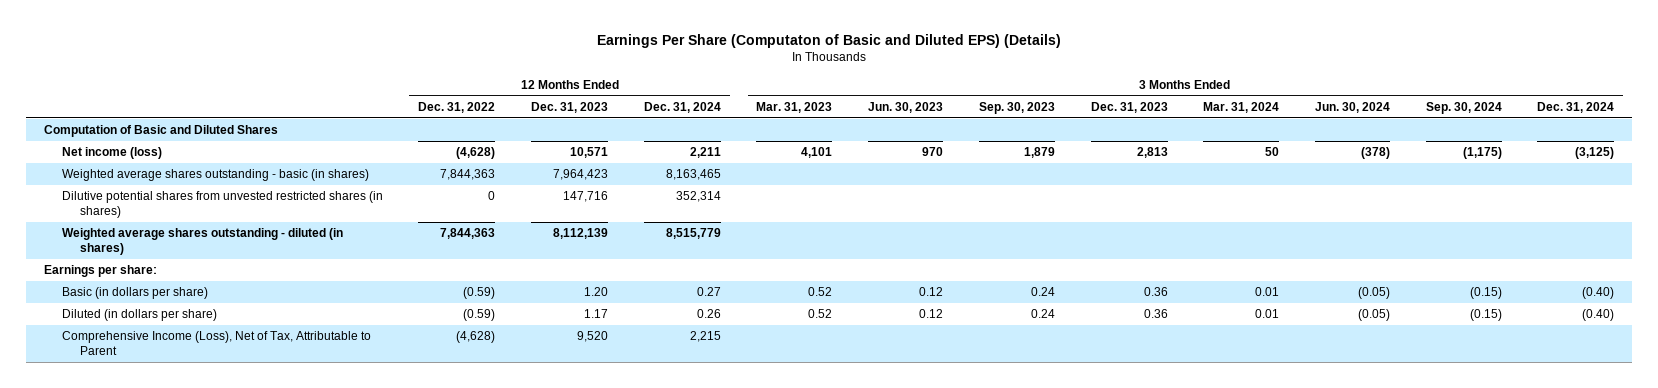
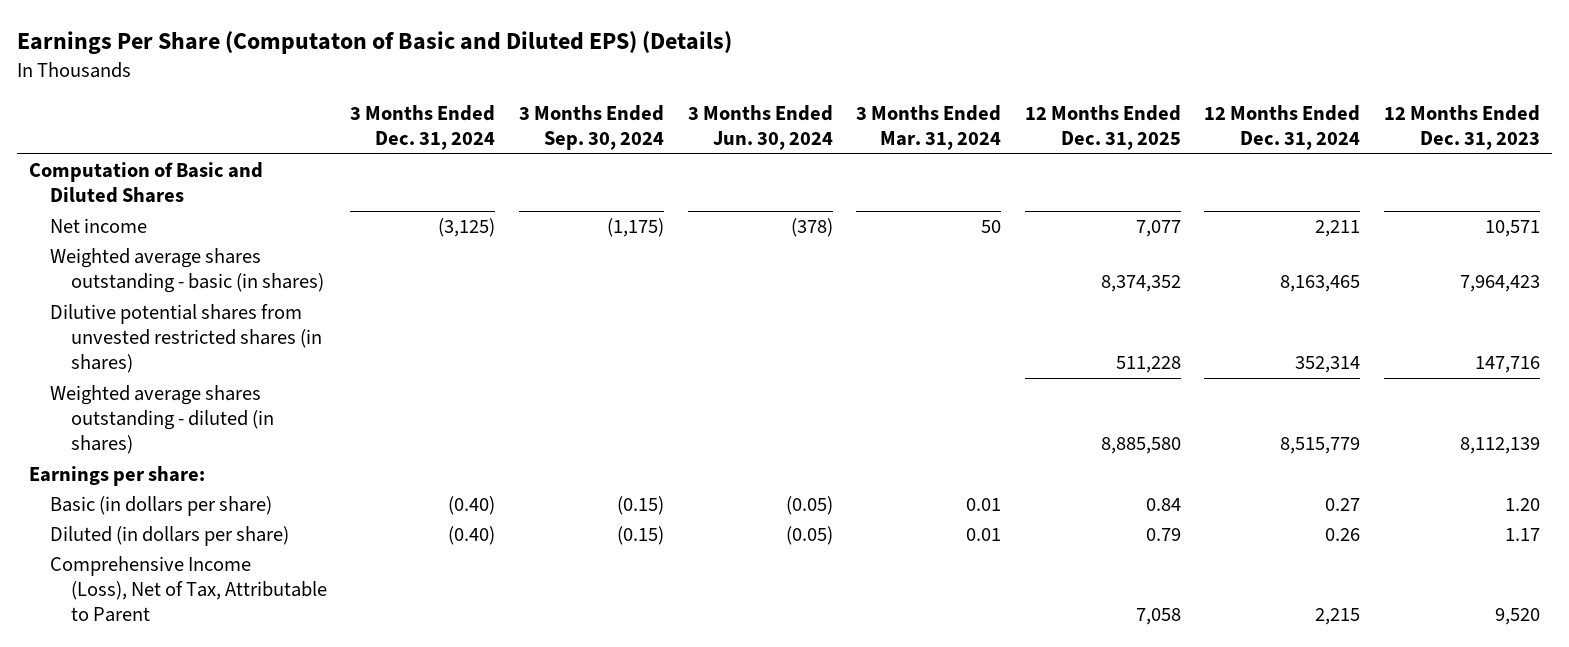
[418,101,496,113] Dec. 31, 2022 -> none
[756,101,833,113] Mar. 31, 2023 -> none
[868,101,944,113] Jun. 30, 2023 -> none
[978,101,1055,114] Sep. 30, 2023 -> none
[1090,101,1168,113] Dec. 31, 2023 -> none
none -> [1024,105,1181,151] 12 Months Ended Dec. 31, 2025
[61,147,162,160] Net income (loss) -> [49,218,147,234] Net income

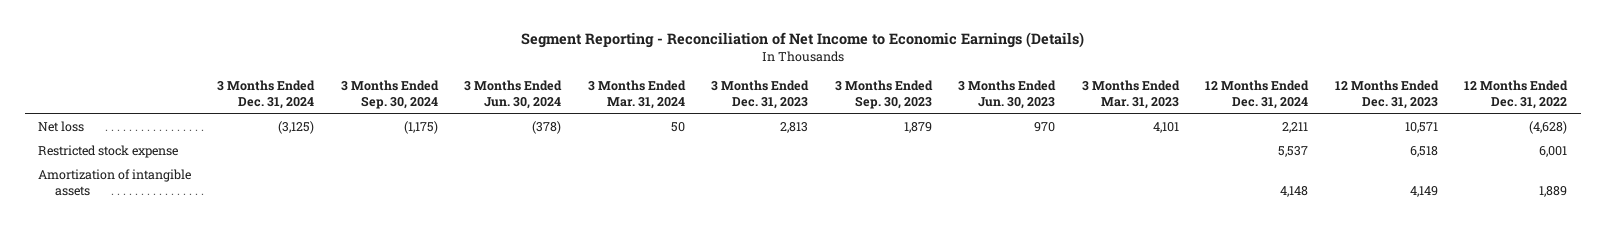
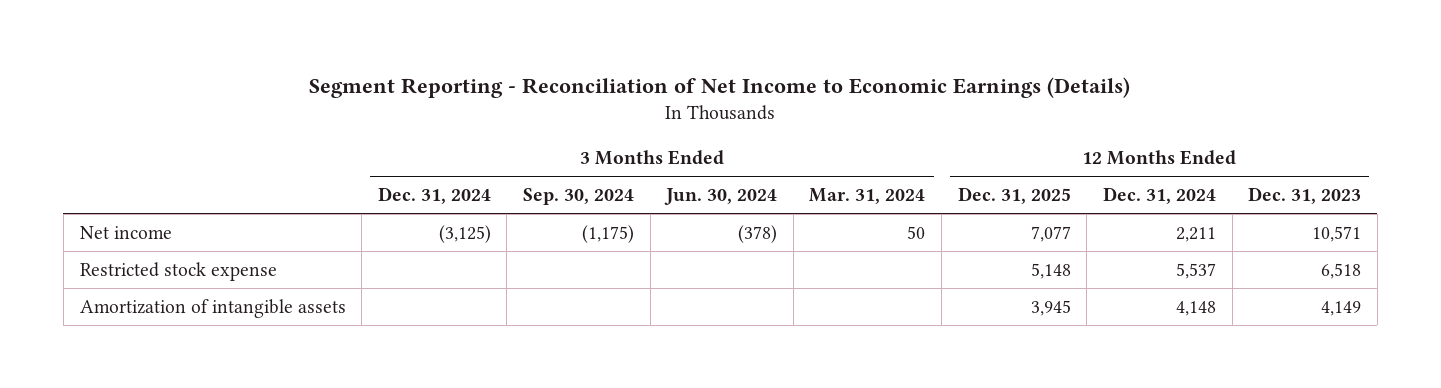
[711,79,810,109] 3 Months Ended Dec. 31, 2023 -> none
[834,79,933,109] 3 Months Ended Sep. 30, 2023 -> none
[958,79,1057,109] 3 Months Ended Jun. 30, 2023 -> none
[1081,79,1180,109] 3 Months Ended Mar. 31, 2023 -> none
[1464,79,1569,109] 12 Months Ended Dec. 31, 2022 -> none
none -> [957,186,1071,204] Dec. 31, 2025
[37,120,84,132] Net loss -> [79,225,172,239] Net income

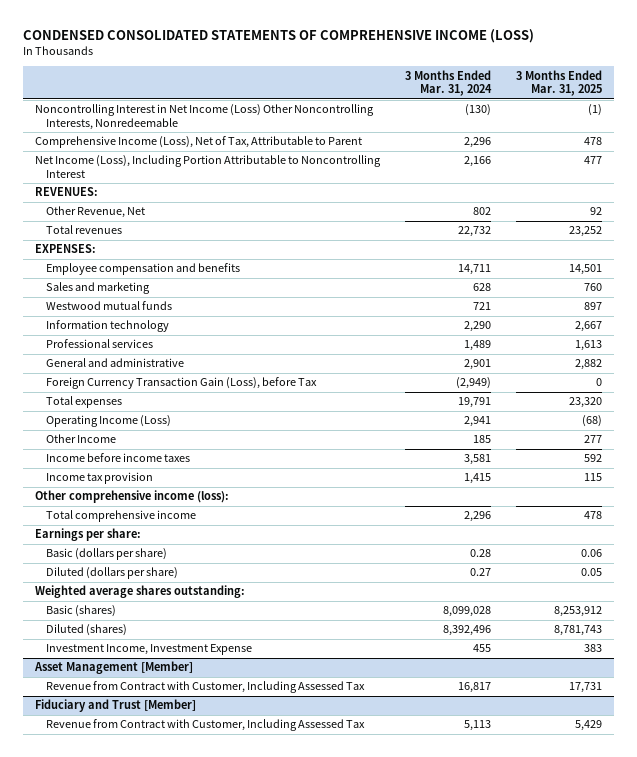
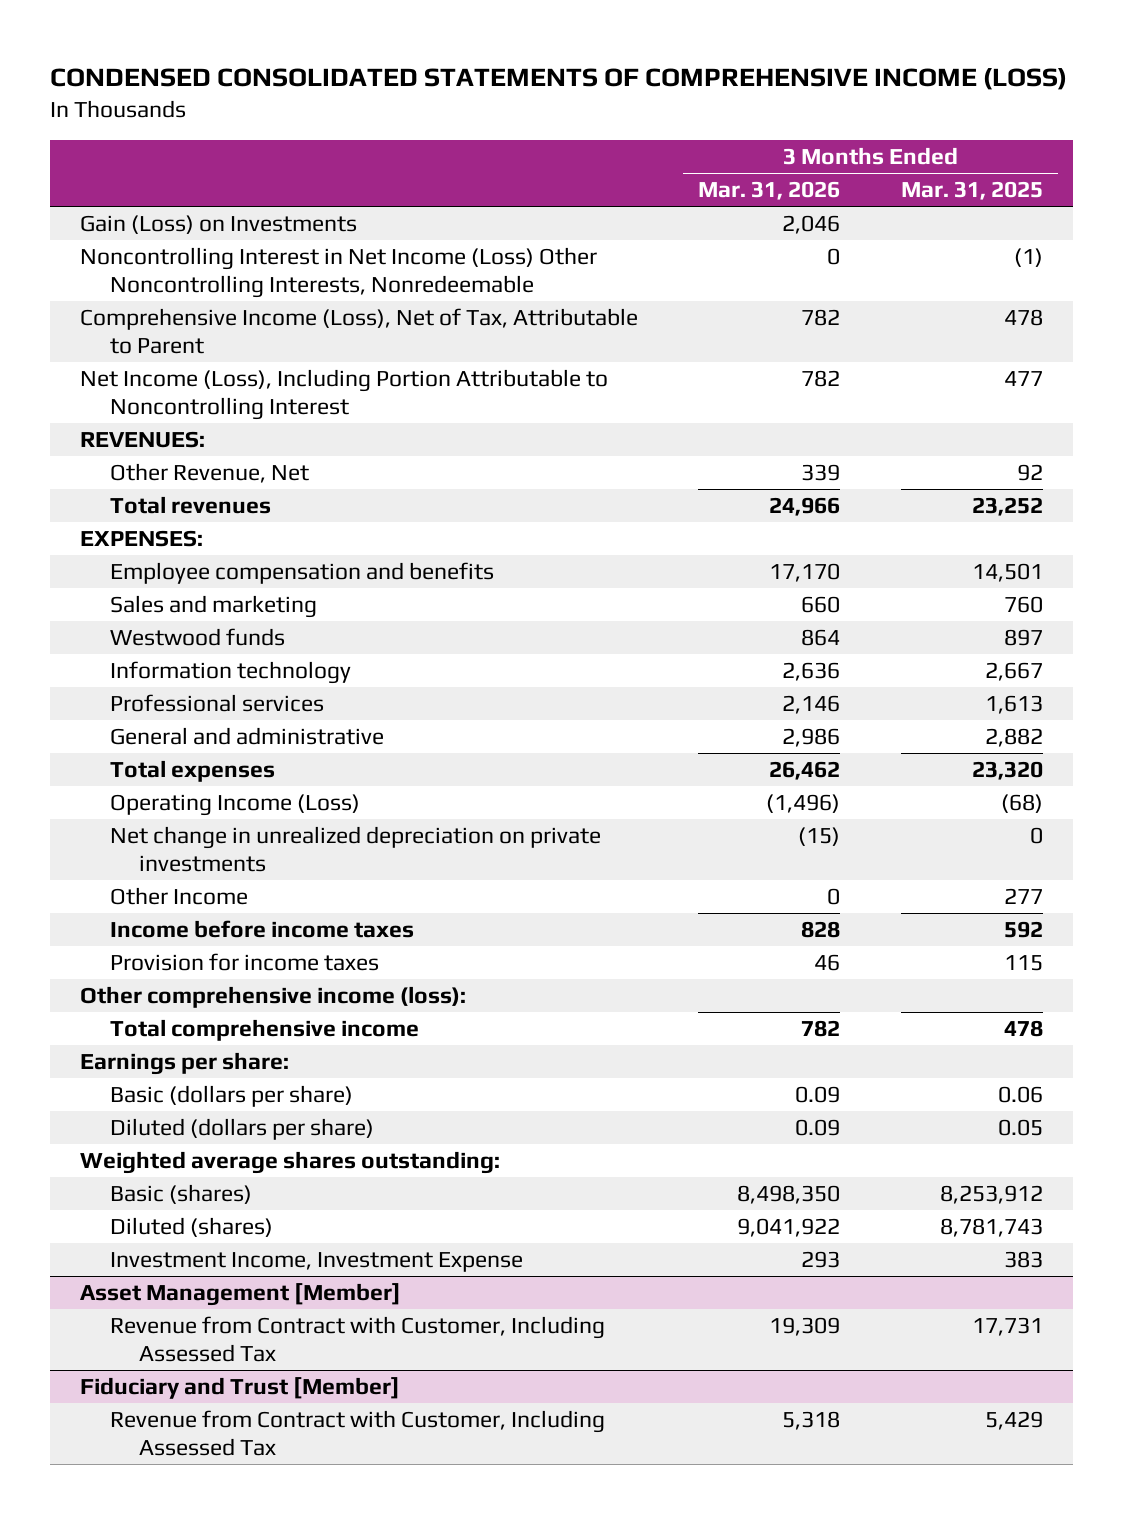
[405,69,493,97] 3 Months Ended Mar. 31, 2024 -> none
none -> [698,181,841,201] Mar. 31, 2026
none -> [80,215,358,235] Gain (Loss) on Investments
[45,301,172,311] Westwood mutual funds -> [109,628,285,647] Westwood funds
[45,377,317,390] Foreign Currency Transaction Gain (Loss), before Tax -> none
none -> [109,826,601,872] Net change in unrealized depreciation on private investments
[45,472,153,485] Income tax provision -> [109,953,379,972] Provision for income taxes

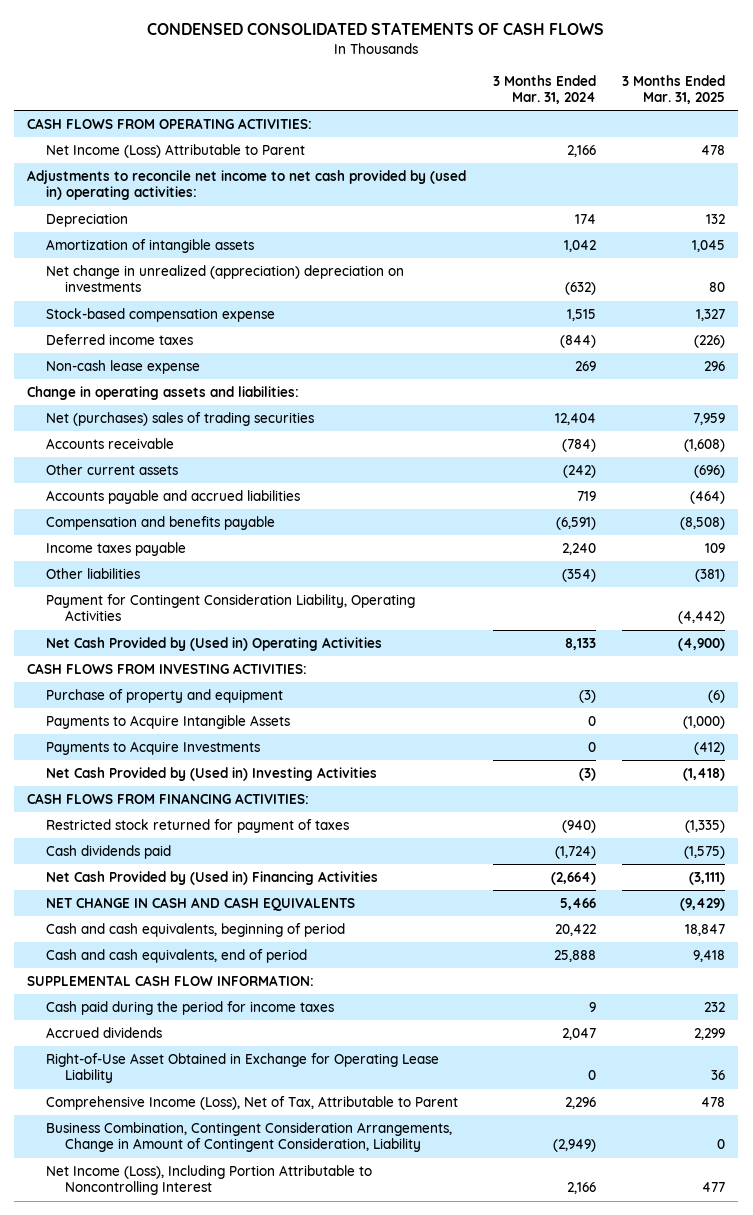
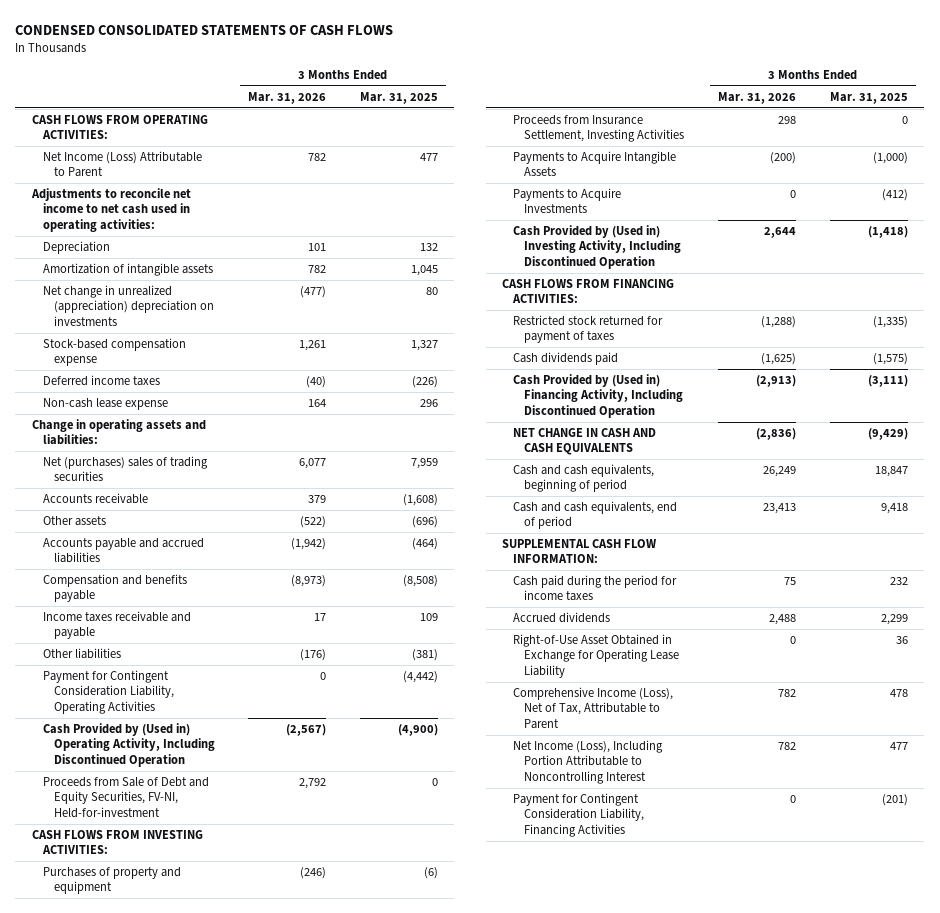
[492,74,596,105] 3 Months Ended Mar. 31, 2024 -> none
none -> [248,91,327,104] Mar. 31, 2026
[701,144,726,155] 478 -> [419,152,438,161] 477
[27,169,467,201] Adjustments to reconcile net income to net cash provided by (used in) operating activities: -> [31,187,192,233] Adjustments to reconcile net income to net cash used in operating activities:
[46,463,179,475] Other current assets -> [43,515,107,526] Other assets
[46,541,187,556] Income taxes payable -> [43,610,192,640] Income taxes receivable and payable
[46,636,383,651] Net Cash Provided by (Used in) Operating Activities -> [43,722,216,768] Cash Provided by (Used in) Operating Activity, Including Discontinued Operation
none -> [43,776,210,819] Proceeds from Sale of Debt and Equity Securities, FV-NI, Held-for-investment
[46,688,284,703] Purchase of property and equipment -> [43,866,182,895] Purchases of property and equipment
none -> [513,114,685,143] Proceeds from Insurance Settlement, Investing Activities
[46,766,378,781] Net Cash Provided by (Used in) Investing Activities -> [513,224,682,270] Cash Provided by (Used in) Investing Activity, Including Discontinued Operation
[46,870,379,885] Net Cash Provided by (Used in) Financing Activities -> [513,373,684,419] Cash Provided by (Used in) Financing Activity, Including Discontinued Operation
[46,1121,453,1153] Business Combination, Contingent Consideration Arrangements, Change in Amount of Contingent Consideration, Liability -> none
none -> [513,792,645,838] Payment for Contingent Consideration Liability, Financing Activities

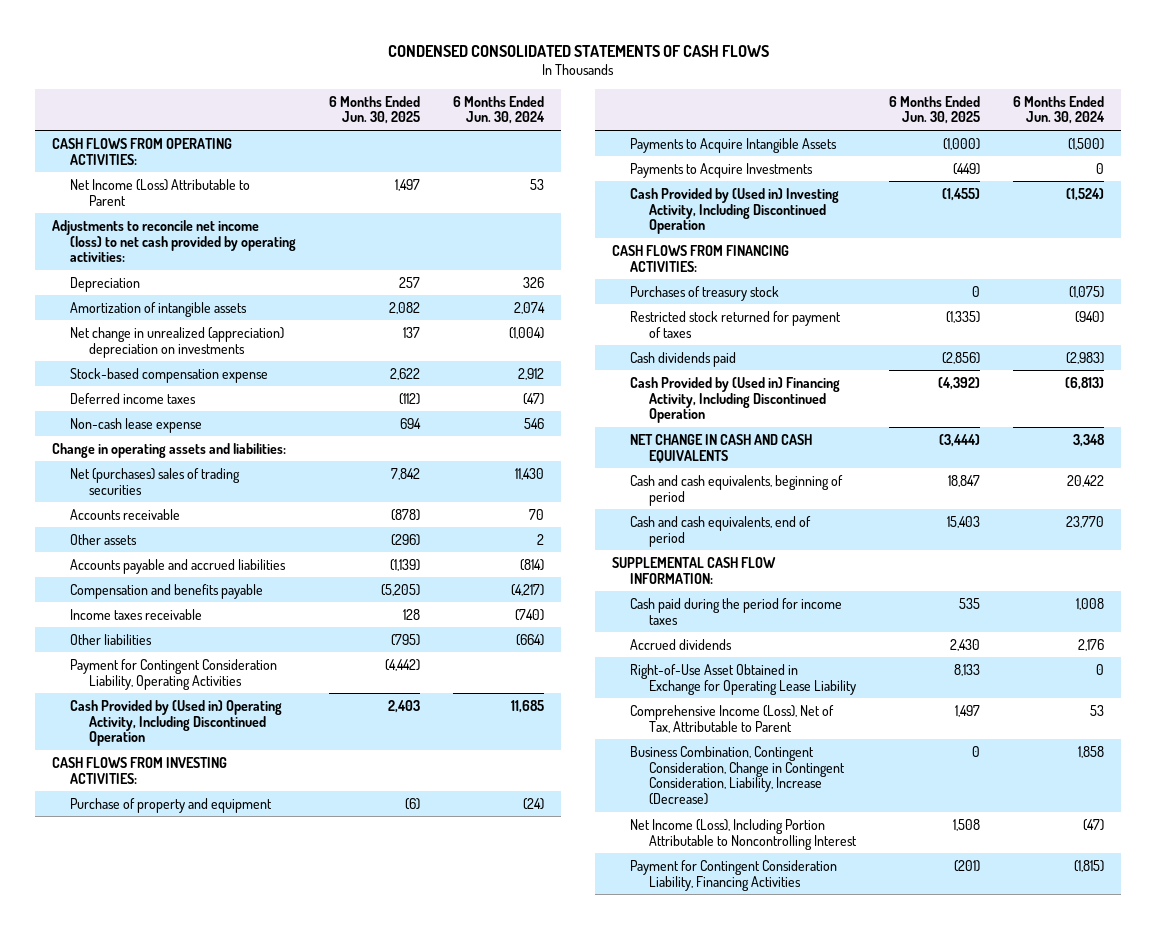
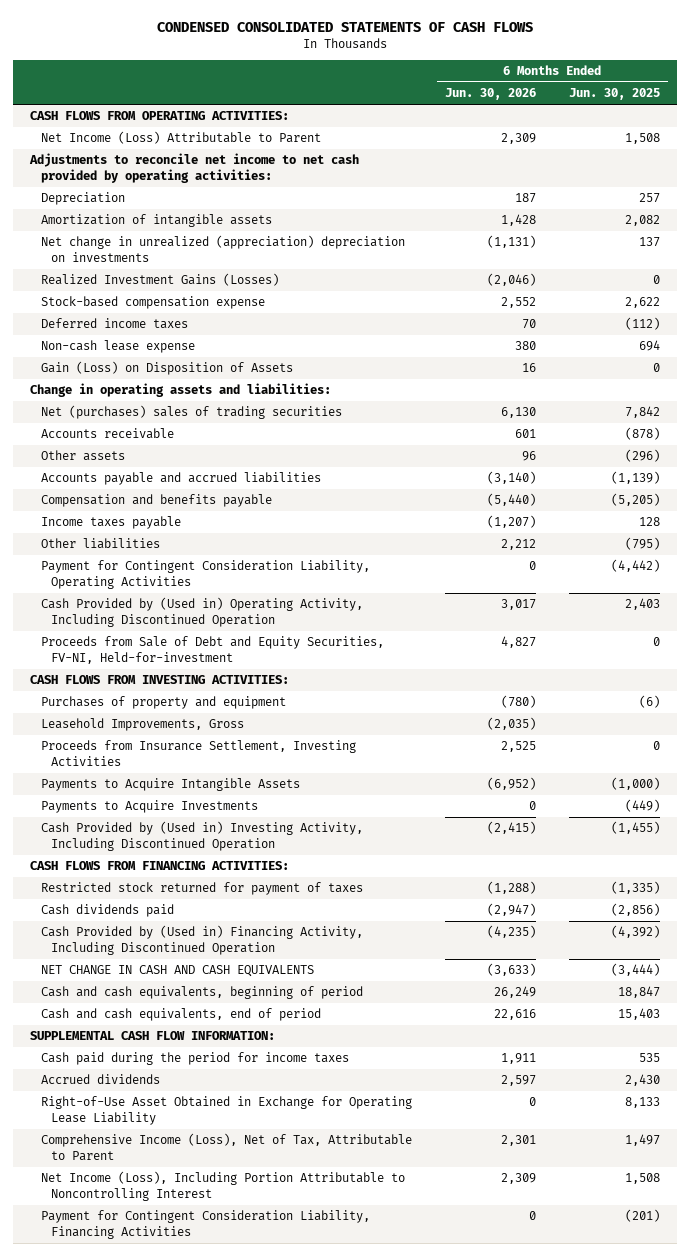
[453,95,546,125] 6 Months Ended Jun. 30, 2024 -> none
none -> [444,88,536,101] Jun. 30, 2026
[395,178,421,191] 1,497 -> [625,133,661,145] 1,508
[51,219,297,263] Adjustments to reconcile net income (loss) to net cash provided by operating activities: -> [28,153,359,183] Adjustments to reconcile net income to net cash provided by operating activities:
none -> [40,273,279,287] Realized Investment Gains (Losses)
none -> [40,361,293,376] Gain (Loss) on Disposition of Assets
[70,608,203,620] Income taxes receivable -> [40,516,181,530] Income taxes payable
none -> [40,636,384,664] Proceeds from Sale of Debt and Equity Securities, FV-NI, Held-for-investment
[70,797,273,813] Purchase of property and equipment -> [40,696,286,710] Purchases of property and equipment
none -> [40,718,244,732] Leasehold Improvements, Gross
none -> [40,740,356,766] Proceeds from Insurance Settlement, Investing Activities
[630,285,780,301] Purchases of treasury stock -> none
[630,745,845,806] Business Combination, Contingent Consideration, Change in Contingent Consideration, Liability, Increase (Decrease) -> none

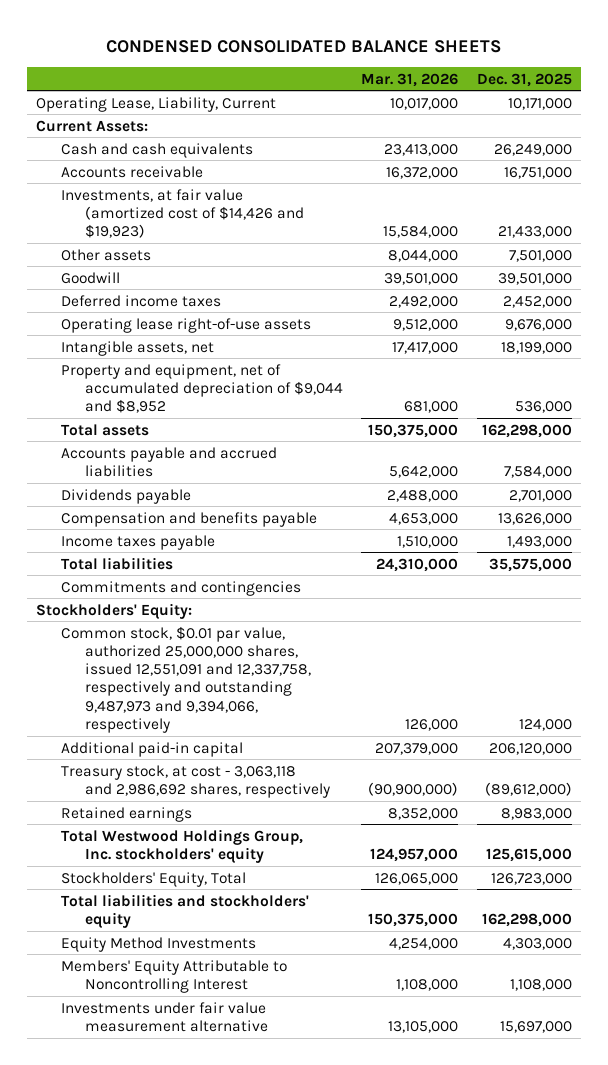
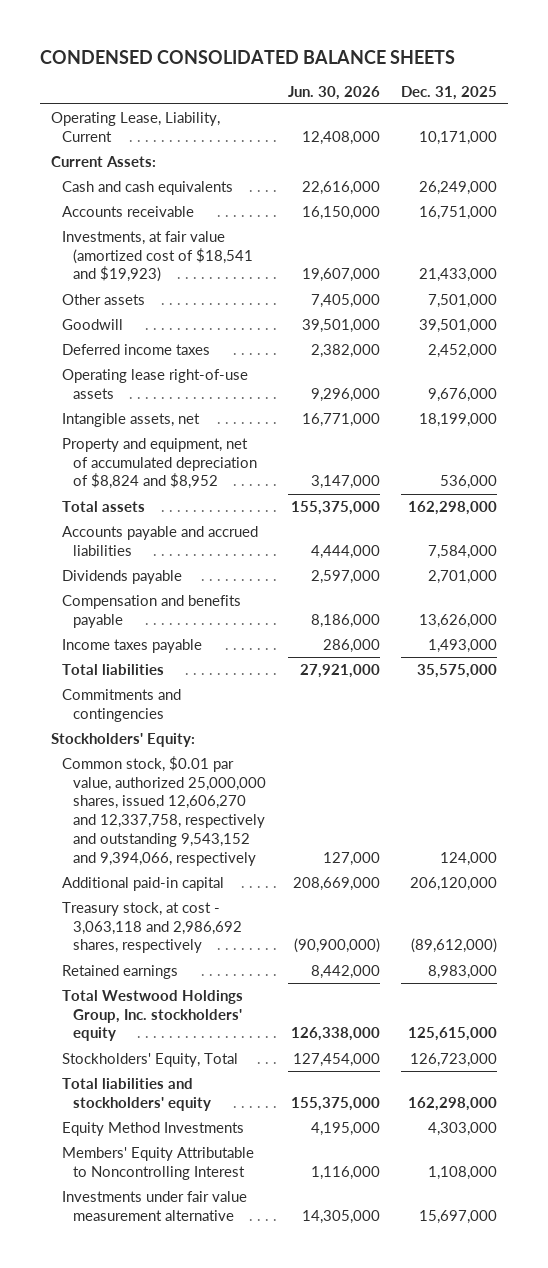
[361,72,459,87] Mar. 31, 2026 -> none
none -> [287,85,380,100] Jun. 30, 2026
[60,188,304,239] Investments, at fair value (amortized cost of $14,426 and $19,923) -> [61,230,253,283] Investments, at fair value (amortized cost of $18,541 and $19,923)
[60,363,343,414] Property and equipment, net of accumulated depreciation of $9,044 and $8,952 -> [61,437,257,490] Property and equipment, net of accumulated depreciation of $8,824 and $8,952
[60,625,311,733] Common stock, $0.01 par value, authorized 25,000,000 shares, issued 12,551,091 and 12,337,758, respectively and outstanding 9,487,973 and 9,394,066, respectively -> [61,755,266,866] Common stock, $0.01 par value, authorized 25,000,000 shares, issued 12,606,270 and 12,337,758, respectively and outstanding 9,543,152 and 9,394,066, respectively

